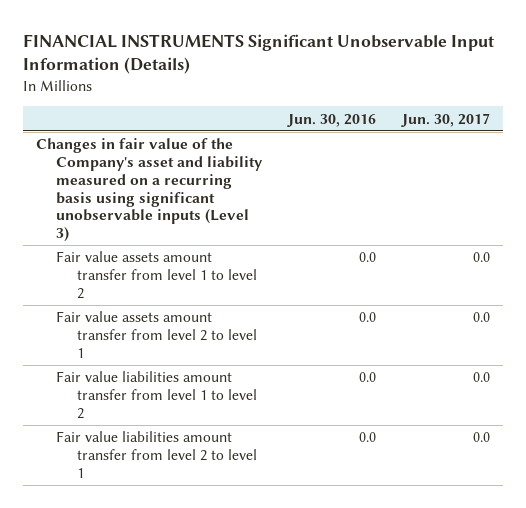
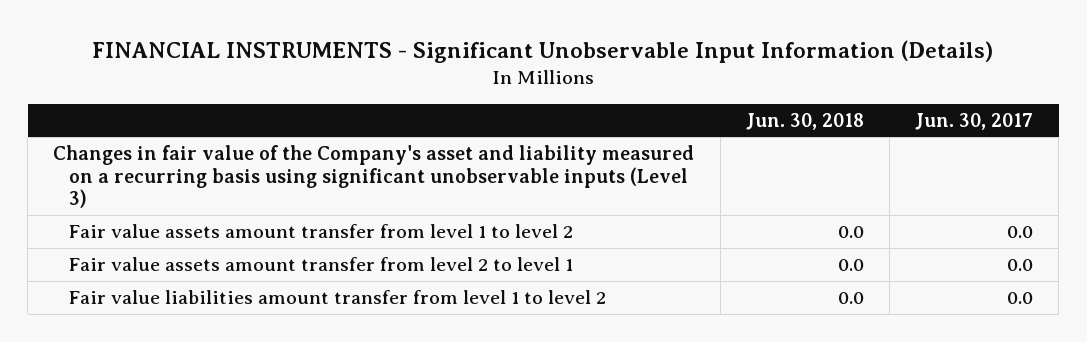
[22,33,494,75] FINANCIAL INSTRUMENTS Significant Unobservable Input Information (Details) -> [92,39,994,63] FINANCIAL INSTRUMENTS - Significant Unobservable Input Information (Details)
[287,113,377,127] Jun. 30, 2016 -> none
none -> [745,112,864,130] Jun. 30, 2018
[56,431,258,478] Fair value liabilities amount transfer from level 2 to level 1 -> none

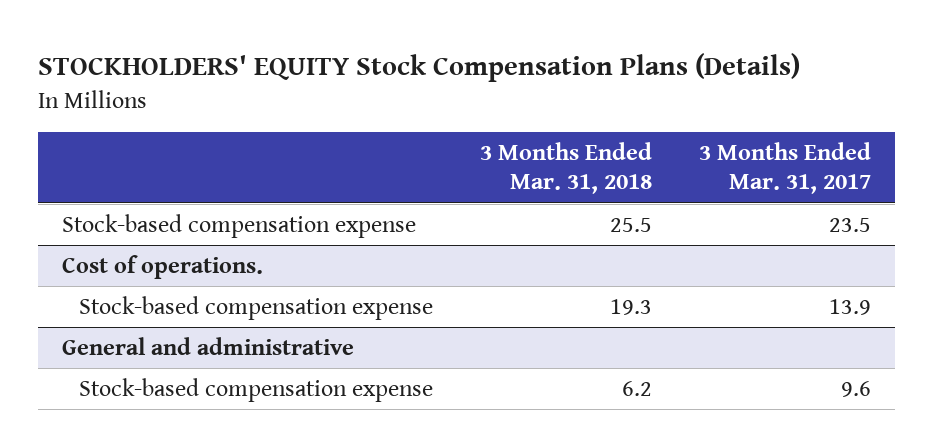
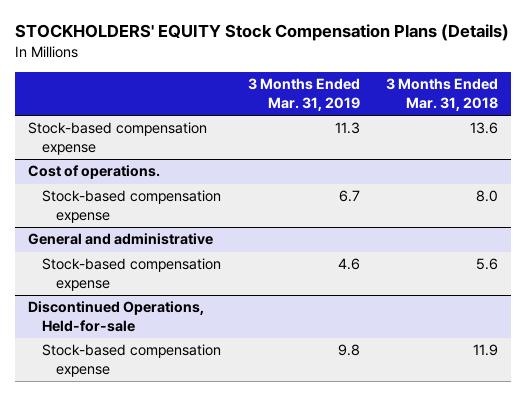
[699,141,872,195] 3 Months Ended Mar. 31, 2017 -> none
none -> [247,78,360,111] 3 Months Ended Mar. 31, 2019
[609,218,652,233] 25.5 -> [470,122,499,135] 13.6
[609,299,652,316] 19.3 -> [476,190,499,203] 8.0
[621,381,652,397] 6.2 -> [476,258,499,271] 5.6
none -> [27,301,204,333] Discontinued Operations, Held-for-sale
none -> [41,344,221,378] Stock-based compensation expense

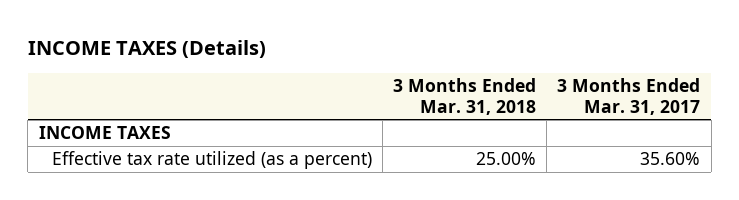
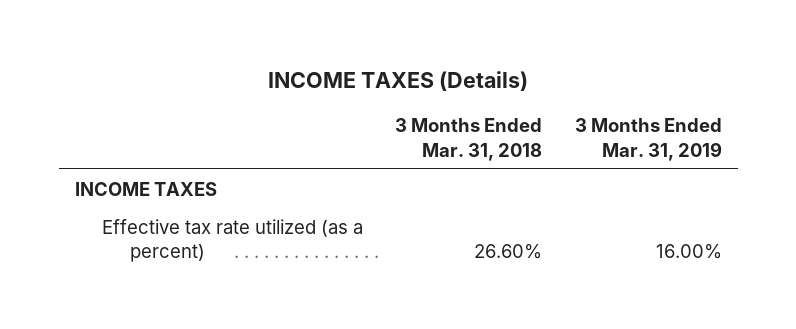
[557,77,701,115] 3 Months Ended Mar. 31, 2017 -> none
none -> [574,118,722,161] 3 Months Ended Mar. 31, 2019
[475,152,536,166] 25.00% -> [474,244,543,260] 26.60%

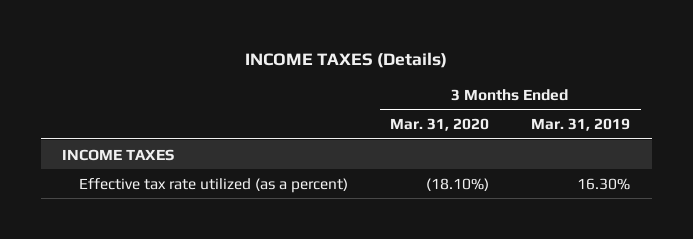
[395,118,543,161] 3 Months Ended Mar. 31, 2018 -> none
none -> [390,118,490,132] Mar. 31, 2020
[655,244,722,260] 16.00% -> [577,177,631,190] 16.30%

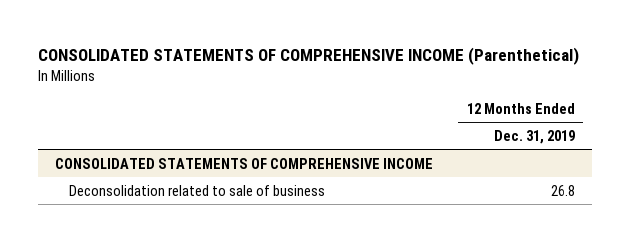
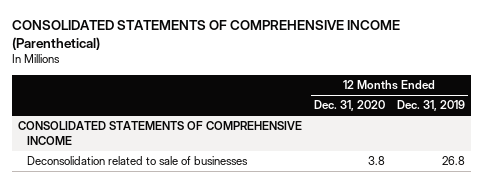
none -> [313,100,385,112] Dec. 31, 2020
[68,184,325,196] Deconsolidation related to sale of business -> [27,156,249,166] Deconsolidation related to sale of businesses

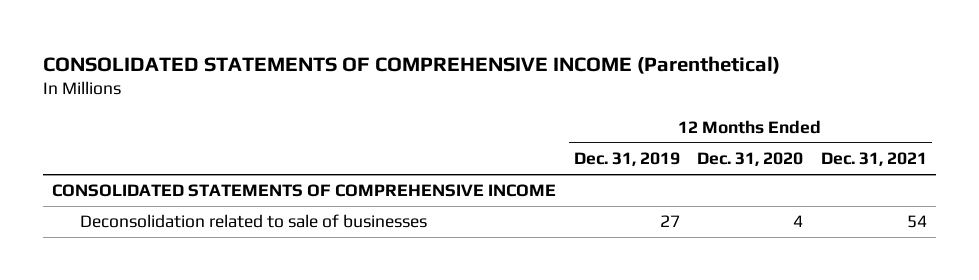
none -> [821,152,928,167] Dec. 31, 2021
[367,156,385,166] 3.8 -> [793,215,804,228] 4
[441,156,465,166] 26.8 -> [659,215,680,228] 27

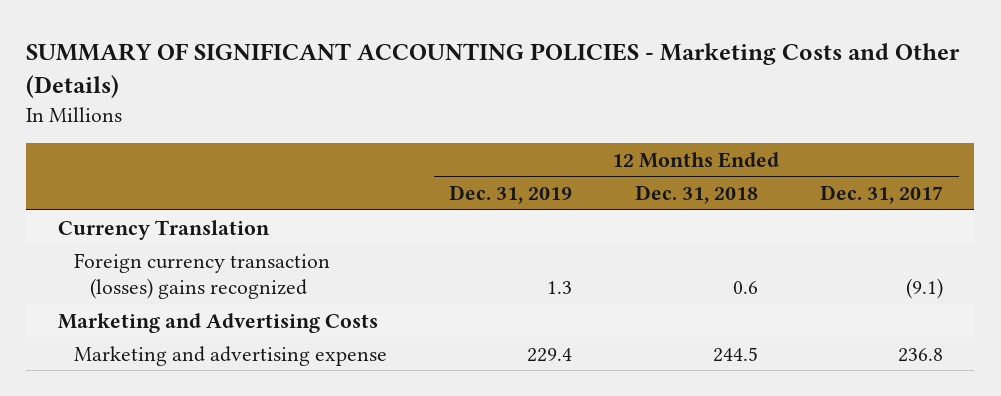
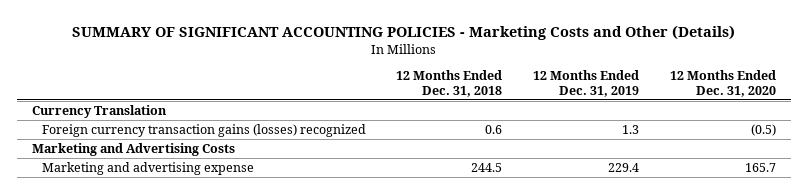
[819,184,943,204] Dec. 31, 2017 -> none
none -> [669,70,776,98] 12 Months Ended Dec. 31, 2020
[73,252,330,300] Foreign currency transaction (losses) gains recognized -> [41,123,366,137] Foreign currency transaction gains (losses) recognized

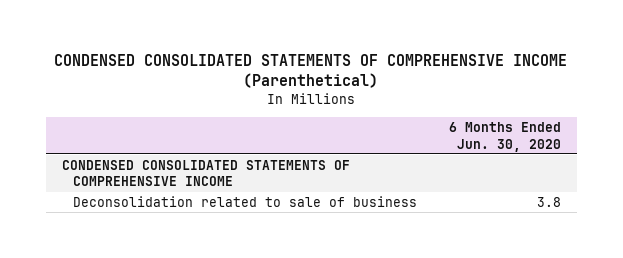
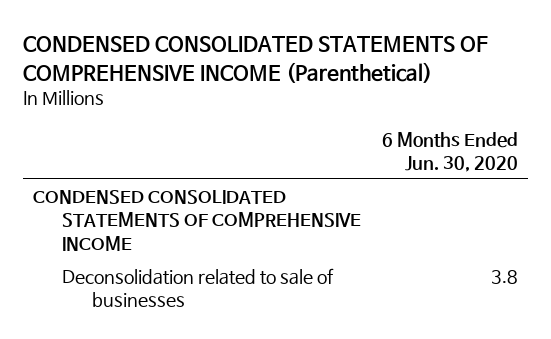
[72,195,417,207] Deconsolidation related to sale of business -> [62,267,335,308] Deconsolidation related to sale of businesses

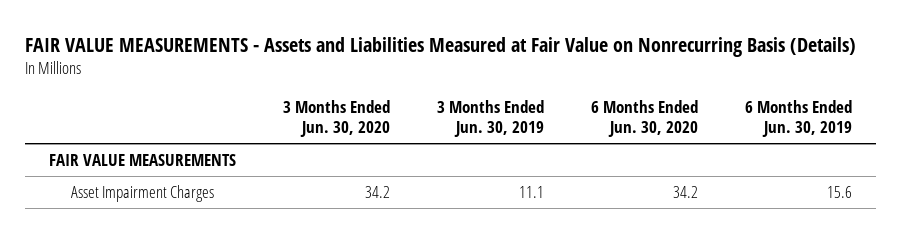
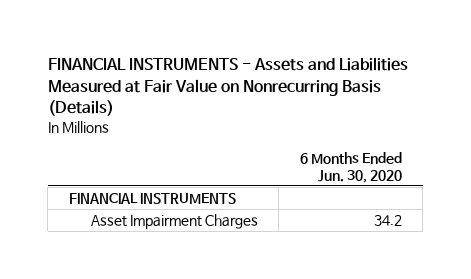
[25,36,857,57] FAIR VALUE MEASUREMENTS - Assets and Liabilities Measured at Fair Value on Nonrecurring Basis (Details) -> [47,56,408,117] FINANCIAL INSTRUMENTS - Assets and Liabilities Measured at Fair Value on Nonrecurring Basis (Details)
[283,100,391,137] 3 Months Ended Jun. 30, 2020 -> none
[437,100,545,137] 3 Months Ended Jun. 30, 2019 -> none
[745,100,853,137] 6 Months Ended Jun. 30, 2019 -> none
[49,154,237,167] FAIR VALUE MEASUREMENTS -> [68,193,236,205] FINANCIAL INSTRUMENTS

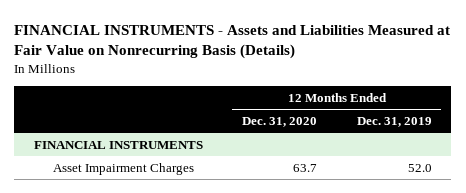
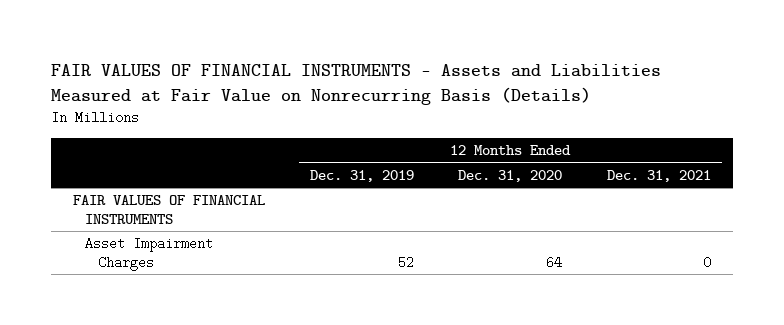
[14,24,451,60] FINANCIAL INSTRUMENTS - Assets and Liabilities Measured at Fair Value on Nonrecurring Basis (Details) -> [50,63,661,105] FAIR VALUES OF FINANCIAL INSTRUMENTS - Assets and Liabilities Measured at Fair Value on Nonrecurring Basis (Details)
none -> [606,169,711,182] Dec. 31, 2021
[34,140,204,149] FINANCIAL INSTRUMENTS -> [73,195,266,224] FAIR VALUES OF FINANCIAL INSTRUMENTS
[293,163,318,172] 63.7 -> [546,255,563,269] 64
[407,163,432,172] 52.0 -> [397,255,414,269] 52

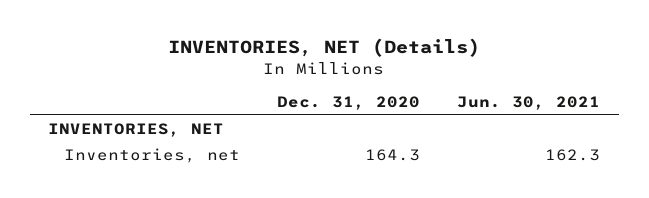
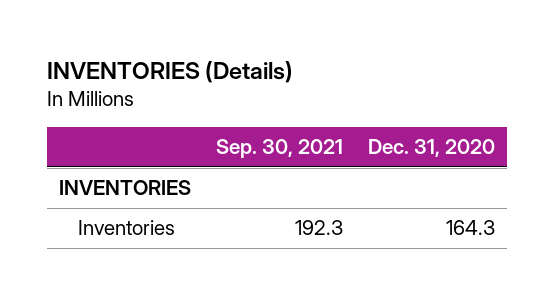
[168,38,481,58] INVENTORIES, NET (Details) -> [47,60,294,83] INVENTORIES (Details)
[457,95,601,110] Jun. 30, 2021 -> none
none -> [216,139,344,159] Sep. 30, 2021
[48,123,225,138] INVENTORIES, NET -> [59,180,192,196] INVENTORIES
[63,148,240,164] Inventories, net -> [77,220,175,236] Inventories

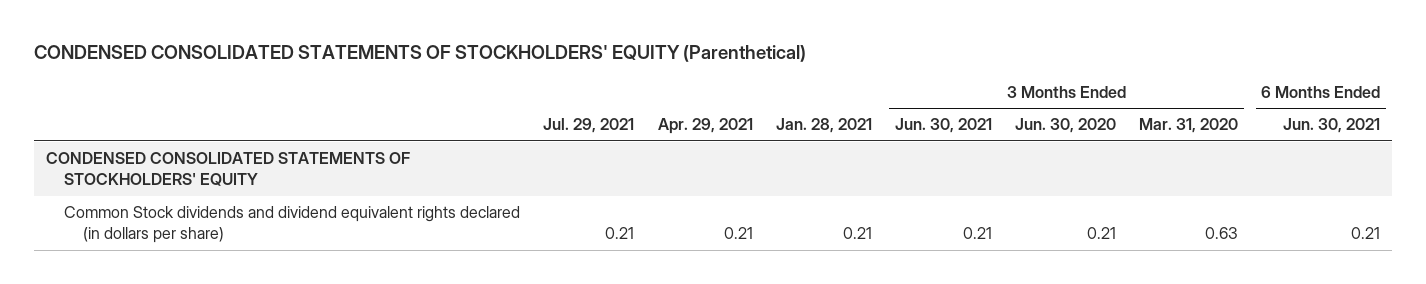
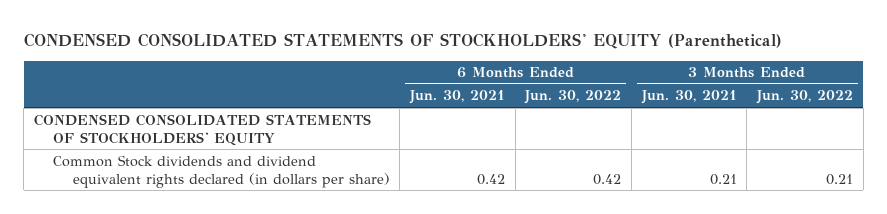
[543,118,635,134] Jul. 29, 2021 -> none
[657,118,753,135] Apr. 29, 2021 -> none
[775,118,872,134] Jan. 28, 2021 -> none
[1015,118,1117,134] Jun. 30, 2020 -> none
[1139,118,1239,134] Mar. 31, 2020 -> none
none -> [524,90,622,105] Jun. 30, 2022
none -> [755,90,853,105] Jun. 30, 2022
[1351,227,1381,240] 0.21 -> [477,173,506,185] 0.42

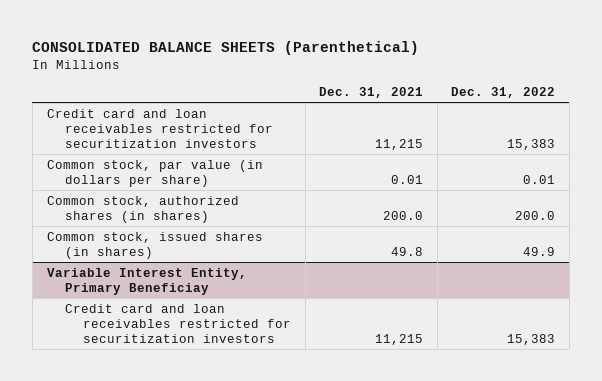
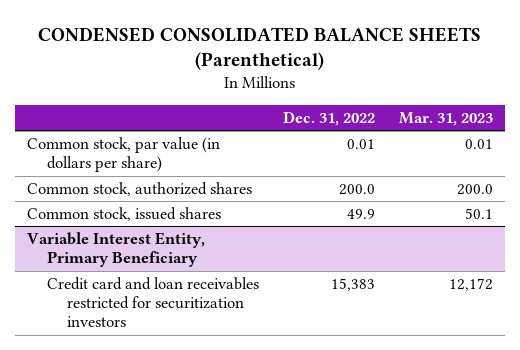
[32,40,420,55] CONSOLIDATED BALANCE SHEETS (Parenthetical) -> [37,26,481,71] CONDENSED CONSOLIDATED BALANCE SHEETS (Parenthetical)
[319,86,424,98] Dec. 31, 2021 -> none
none -> [398,111,493,126] Mar. 31, 2023
[46,108,273,148] Credit card and loan receivables restricted for securitization investors -> none
[46,195,239,223] Common stock, authorized shares (in shares) -> [26,182,252,197] Common stock, authorized shares
[46,231,263,259] Common stock, issued shares (in shares) -> [26,207,221,222] Common stock, issued shares
[46,267,247,295] Variable Interest Entity, Primary Beneficiay -> [26,232,205,268] Variable Interest Entity, Primary Beneficiary

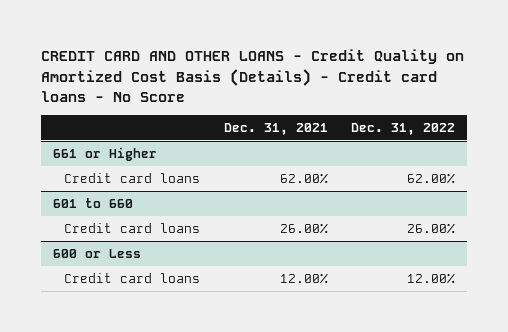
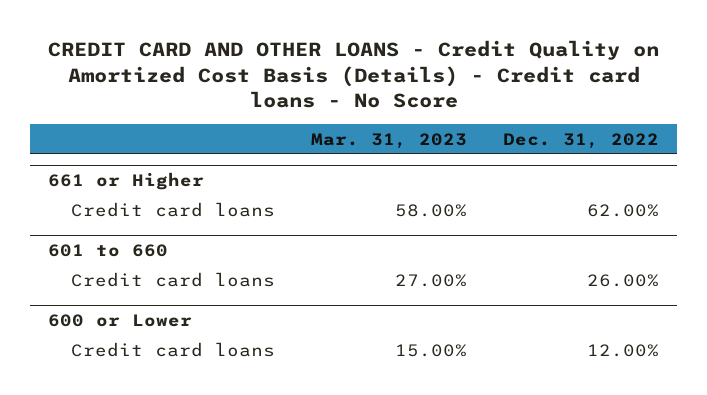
[223,123,328,136] Dec. 31, 2021 -> none
none -> [311,132,468,149] Mar. 31, 2023
[52,248,141,258] 600 or Less -> [48,314,193,328] 600 or Lower

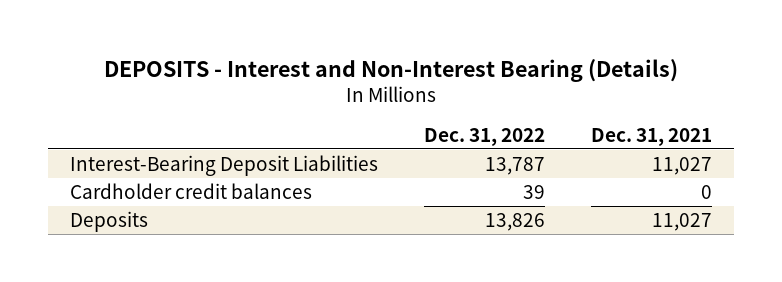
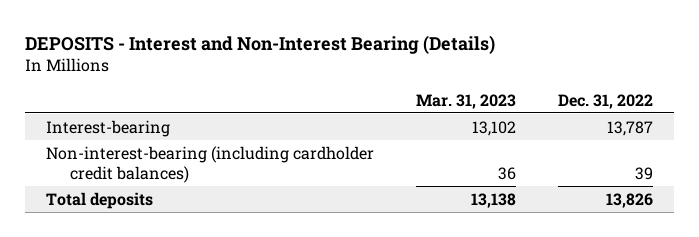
[590,127,712,146] Dec. 31, 2021 -> none
none -> [416,93,517,109] Mar. 31, 2023
[70,154,379,176] Interest-Bearing Deposit Liabilities -> [46,119,171,137] Interest-bearing
[70,182,313,199] Cardholder credit balances -> [46,145,375,183] Non-interest-bearing (including cardholder credit balances)
[70,210,149,232] Deposits -> [46,191,154,209] Total deposits

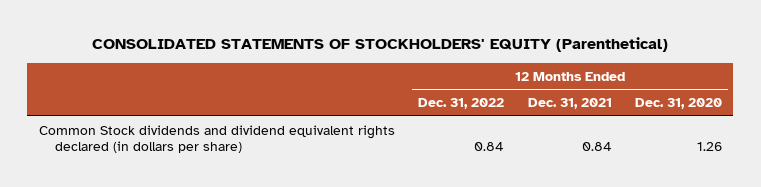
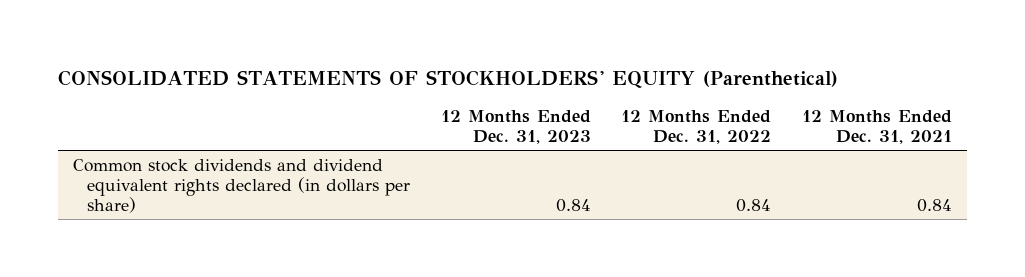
[634,98,722,110] Dec. 31, 2020 -> none
none -> [440,110,591,145] 12 Months Ended Dec. 31, 2023
[39,125,396,153] Common Stock dividends and dividend equivalent rights declared (in dollars per share) -> [72,158,411,214] Common stock dividends and dividend equivalent rights declared (in dollars per share)

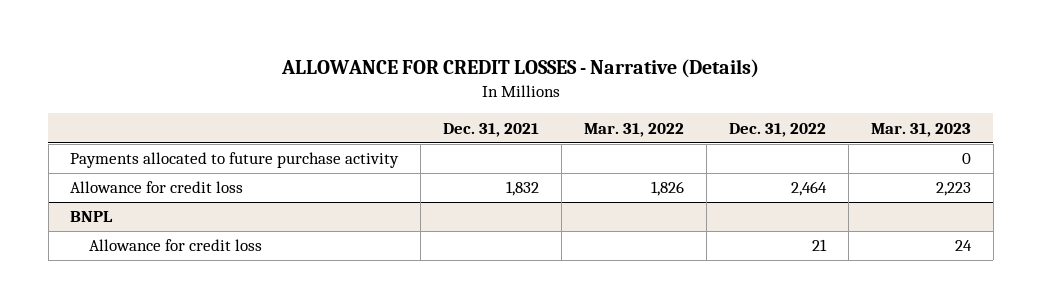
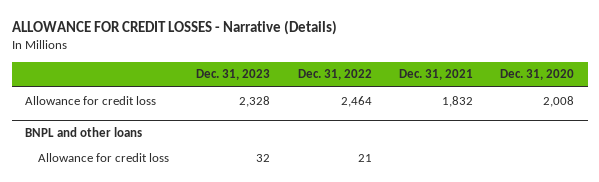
[584,122,685,137] Mar. 31, 2022 -> none
[870,122,971,137] Mar. 31, 2023 -> none
none -> [196,69,271,81] Dec. 31, 2023
none -> [500,69,575,81] Dec. 31, 2020
[70,152,400,169] Payments allocated to future purchase activity -> none
[70,211,114,223] BNPL -> [25,127,143,138] BNPL and other loans

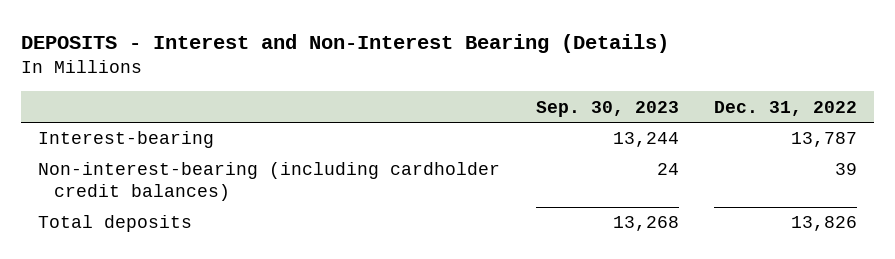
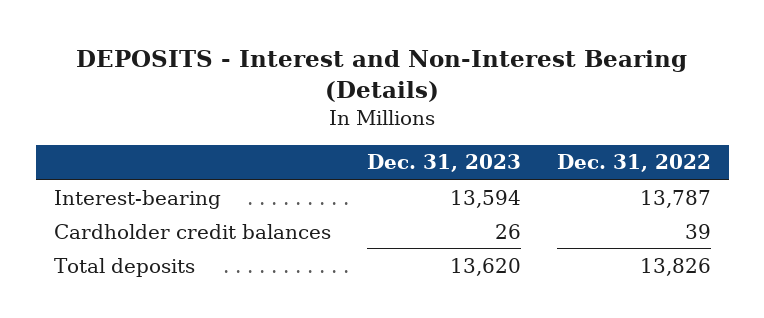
[535,100,679,117] Sep. 30, 2023 -> none
none -> [366,154,521,173] Dec. 31, 2023
[38,162,501,202] Non-interest-bearing (including cardholder credit balances) -> [53,223,331,239] Cardholder credit balances

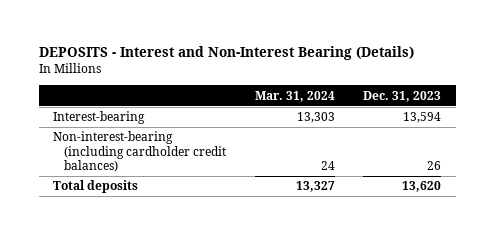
[556,154,711,173] Dec. 31, 2022 -> none
none -> [254,90,335,102] Mar. 31, 2024
[53,223,331,239] Cardholder credit balances -> [53,131,226,173] Non-interest-bearing (including cardholder credit balances)

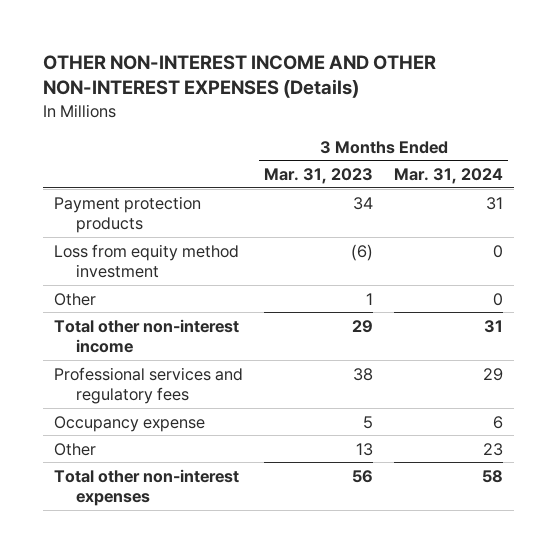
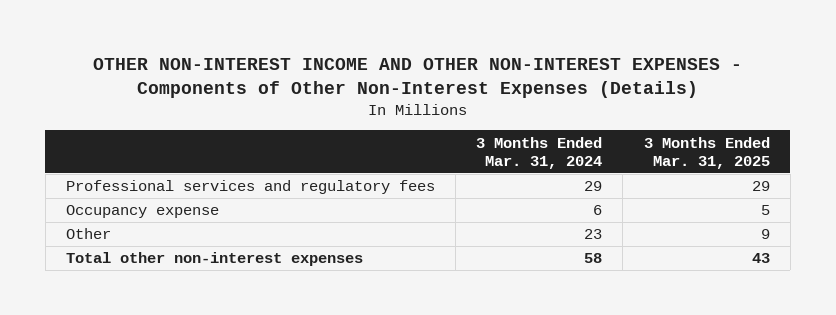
[43,54,437,99] OTHER NON-INTEREST INCOME AND OTHER NON-INTEREST EXPENSES (Details) -> [92,57,742,98] OTHER NON-INTEREST INCOME AND OTHER NON-INTEREST EXPENSES - Components of Other Non-Interest Expenses (Details)
[263,168,373,185] Mar. 31, 2023 -> none
none -> [643,136,770,169] 3 Months Ended Mar. 31, 2025
[53,195,201,234] Payment protection products -> none
[53,243,239,279] Loss from equity method investment -> none
[53,292,96,306] Other -> none
[53,318,239,354] Total other non-interest income -> none

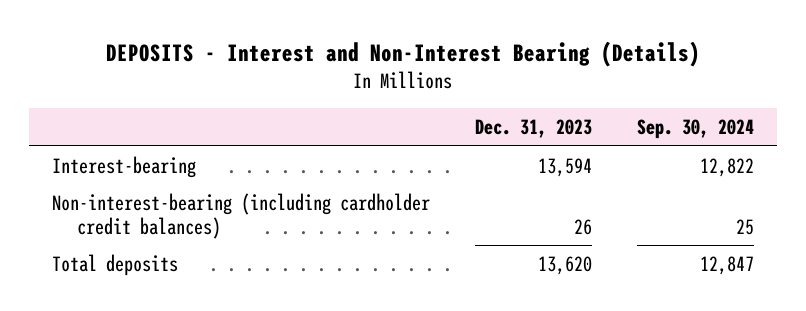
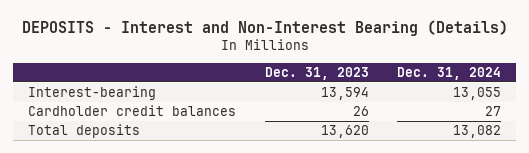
[637,119,755,140] Sep. 30, 2024 -> none
none -> [397,66,502,80] Dec. 31, 2024
[51,192,430,239] Non-interest-bearing (including cardholder credit balances) -> [27,105,236,117] Cardholder credit balances

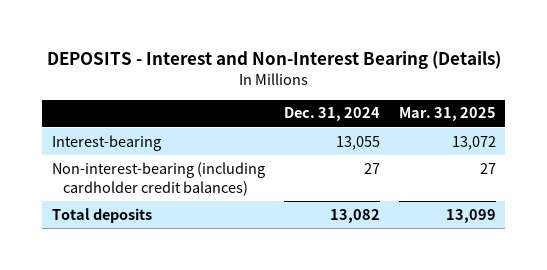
[264,66,369,80] Dec. 31, 2023 -> none
none -> [398,107,496,122] Mar. 31, 2025
[27,105,236,117] Cardholder credit balances -> [51,161,265,196] Non-interest-bearing (including cardholder credit balances)

